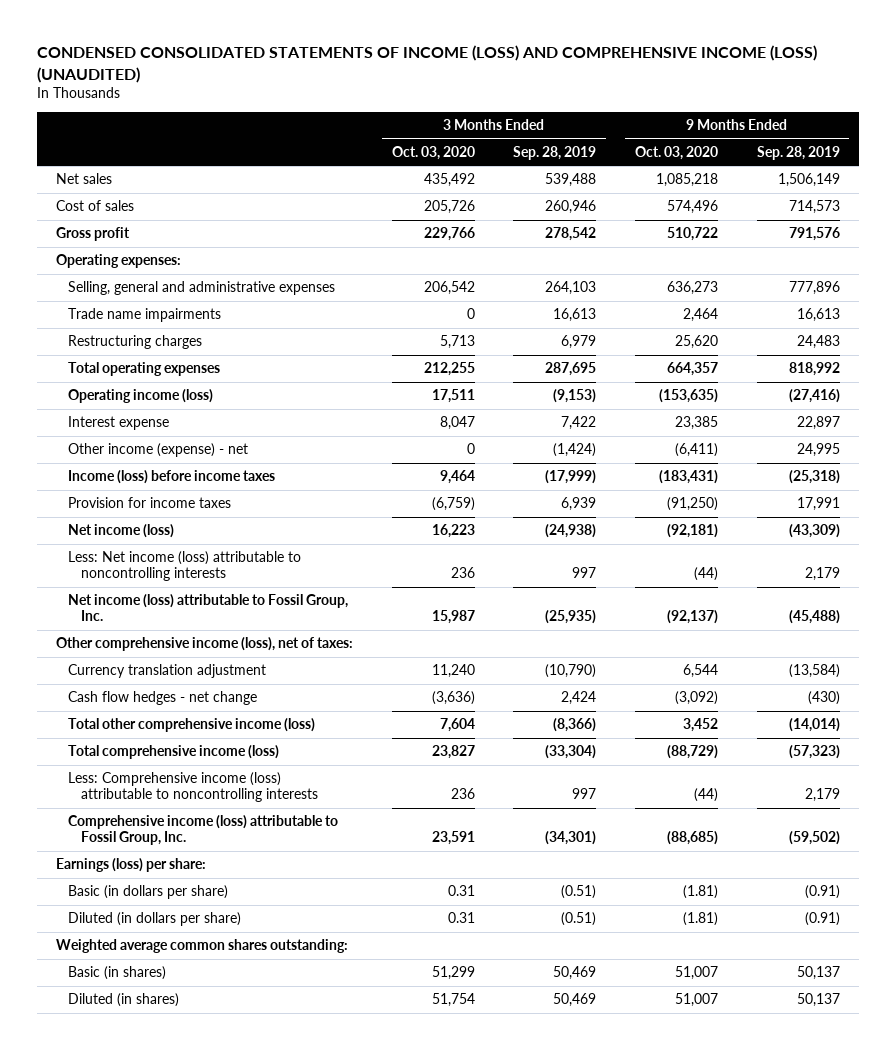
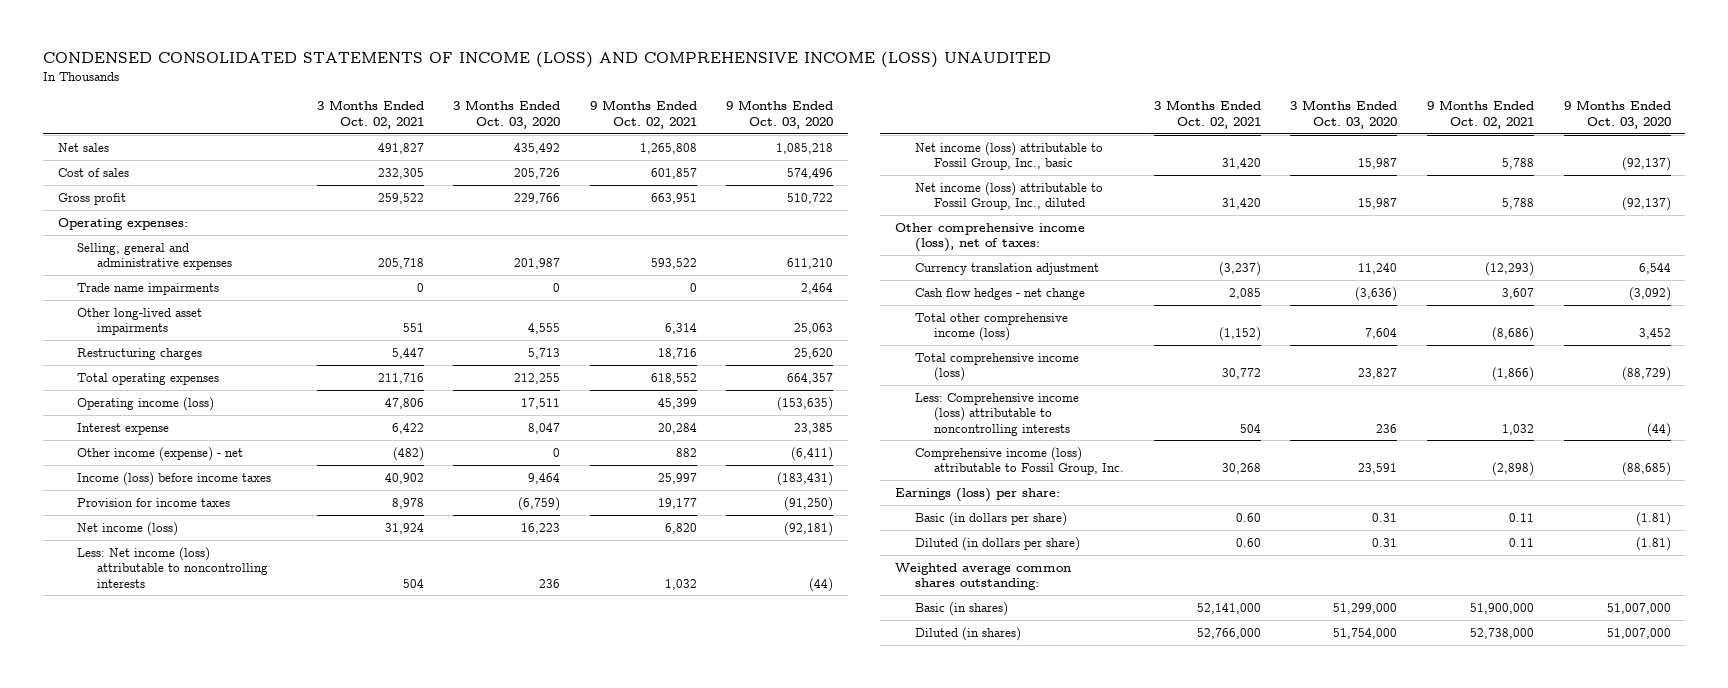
[36,45,817,83] CONDENSED CONSOLIDATED STATEMENTS OF INCOME (LOSS) AND COMPREHENSIVE INCOME (LOSS) (UNAUDITED) -> [42,52,1051,69] CONDENSED CONSOLIDATED STATEMENTS OF INCOME (LOSS) AND COMPREHENSIVE INCOME (LOSS) UNAUDITED
[513,146,597,161] Sep. 28, 2019 -> none
[756,146,840,161] Sep. 28, 2019 -> none
none -> [316,100,424,129] 3 Months Ended Oct. 02, 2021
none -> [589,100,697,129] 9 Months Ended Oct. 02, 2021
[423,281,475,296] 206,542 -> [514,258,561,270] 201,987
[667,281,719,296] 636,273 -> [787,258,834,270] 611,210
none -> [77,307,203,336] Other long-lived asset impairments
[68,594,349,622] Net income (loss) attributable to Fossil Group, Inc. -> [914,141,1103,171] Net income (loss) attributable to Fossil Group, Inc., basic
none -> [914,181,1103,211] Net income (loss) attributable to Fossil Group, Inc., diluted
[431,966,475,981] 51,299 -> [1333,602,1398,614] 51,299,000
[675,966,719,981] 51,007 -> [1606,602,1671,614] 51,007,000
[431,993,475,1008] 51,754 -> [1333,627,1398,639] 51,754,000
[675,993,719,1008] 51,007 -> [1606,627,1671,639] 51,007,000

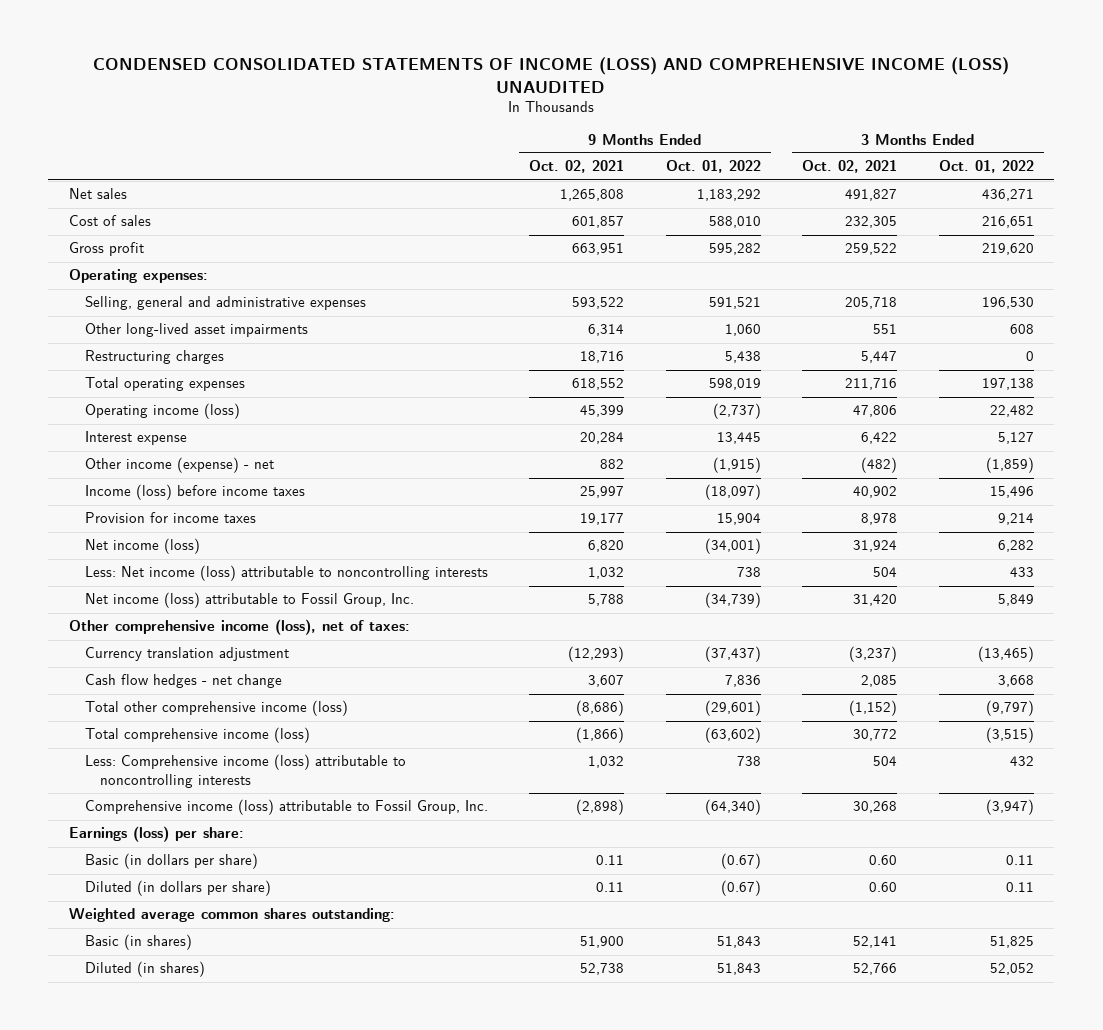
[453,100,561,129] 3 Months Ended Oct. 03, 2020 -> none
[726,100,834,129] 9 Months Ended Oct. 03, 2020 -> none
none -> [665,160,761,174] Oct. 01, 2022
none -> [938,160,1034,174] Oct. 01, 2022
[77,282,220,295] Trade name impairments -> none
[914,181,1103,211] Net income (loss) attributable to Fossil Group, Inc., diluted -> none
[914,141,1103,171] Net income (loss) attributable to Fossil Group, Inc., basic -> [84,592,414,609] Net income (loss) attributable to Fossil Group, Inc.
[1196,602,1261,614] 52,141,000 -> [853,936,898,949] 52,141
[1470,602,1535,614] 51,900,000 -> [580,936,625,949] 51,900
[1196,627,1261,639] 52,766,000 -> [853,963,898,976] 52,766
[1470,627,1535,639] 52,738,000 -> [580,963,625,976] 52,738

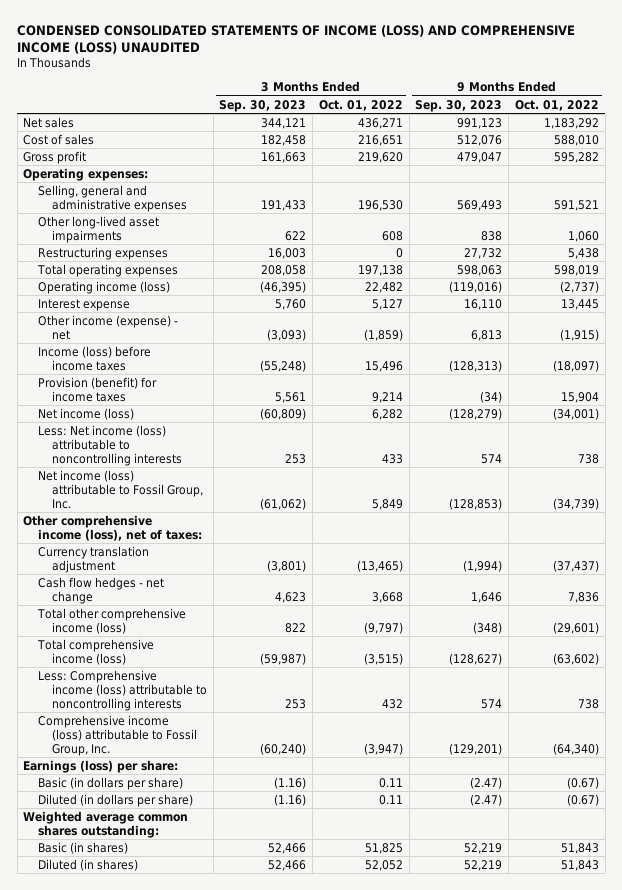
[529,160,625,174] Oct. 02, 2021 -> none
[802,160,898,174] Oct. 02, 2021 -> none
none -> [219,99,307,112] Sep. 30, 2023
none -> [415,99,503,112] Sep. 30, 2023
[84,350,224,365] Restructuring charges -> [37,246,168,260] Restructuring expenses
[84,512,256,524] Provision for income taxes -> [37,376,157,402] Provision (benefit) for income taxes

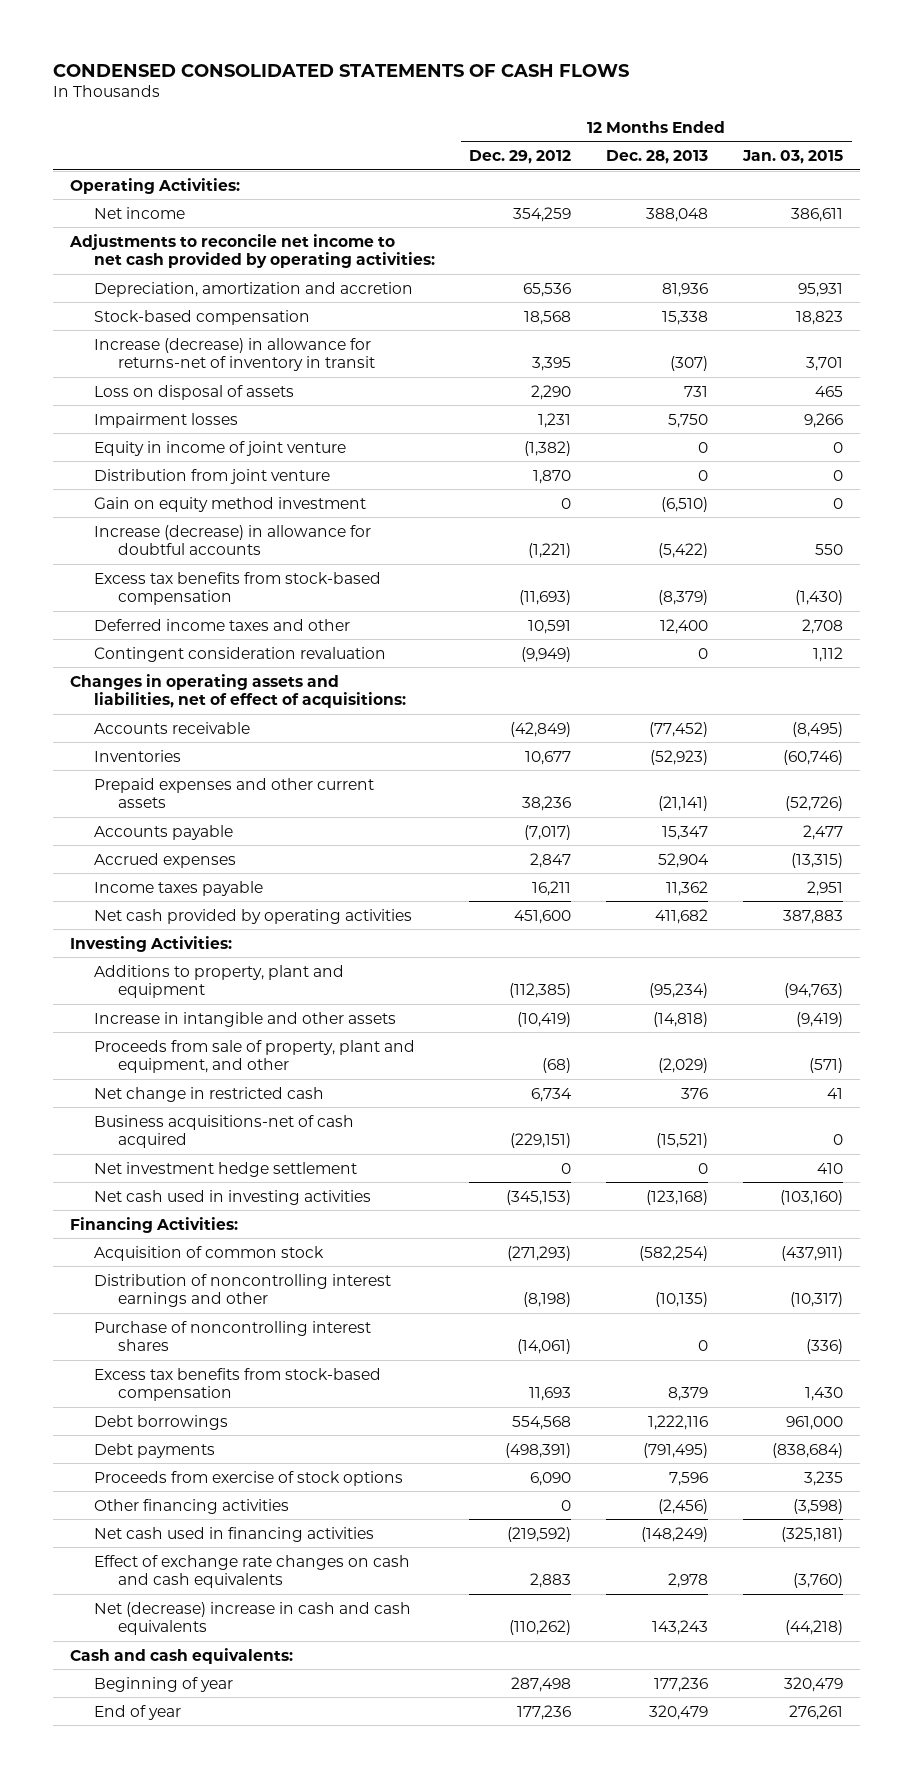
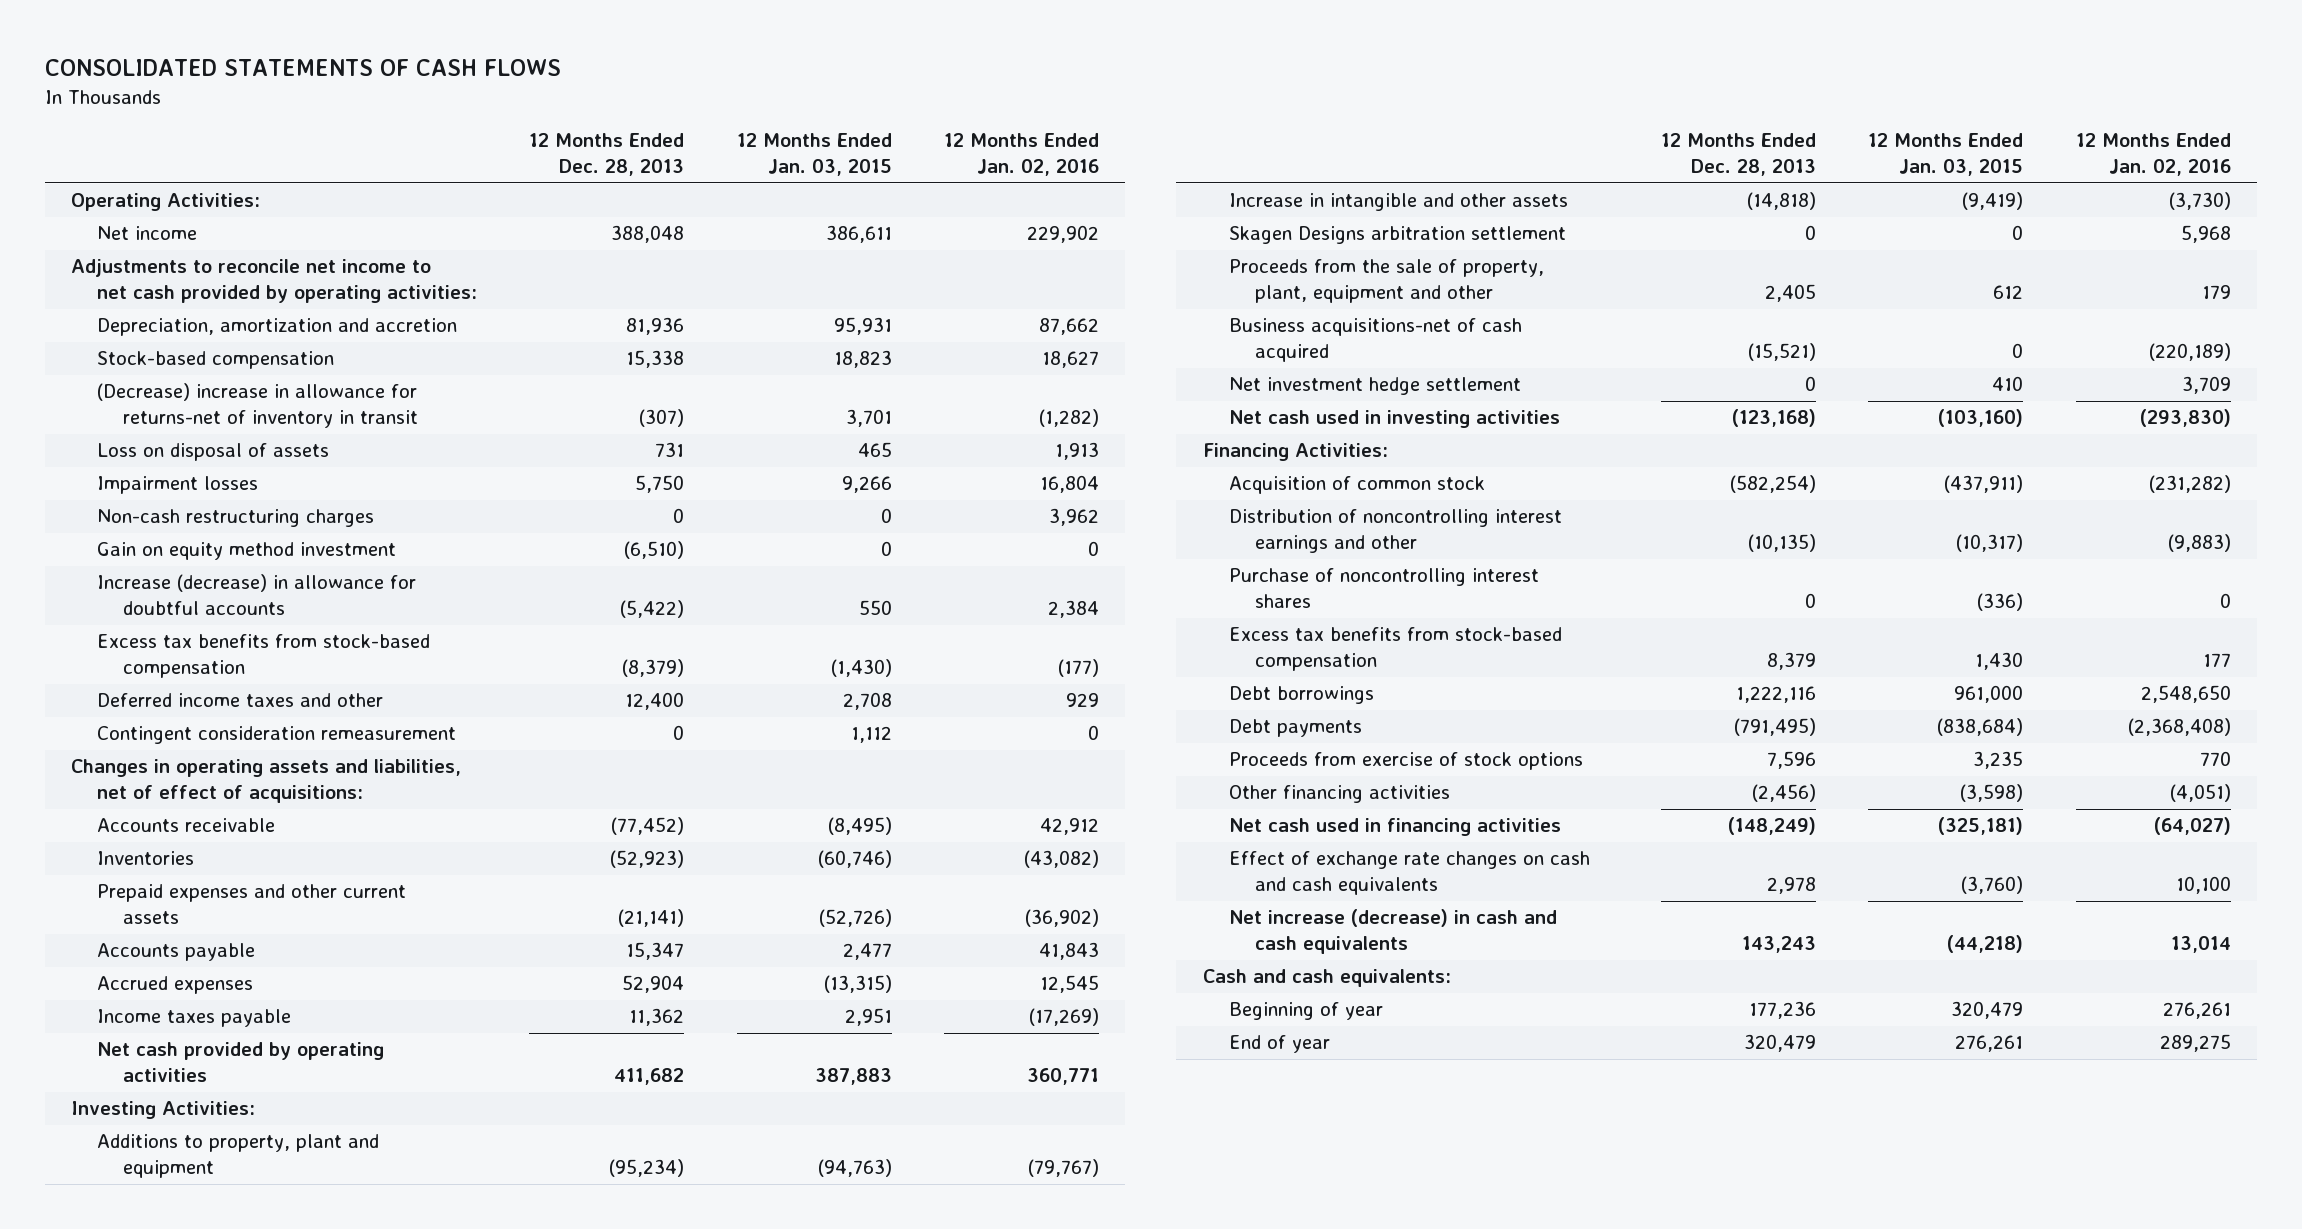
[52,63,629,77] CONDENSED CONSOLIDATED STATEMENTS OF CASH FLOWS -> [44,59,561,77] CONSOLIDATED STATEMENTS OF CASH FLOWS
[469,149,572,164] Dec. 29, 2012 -> none
none -> [944,133,1100,177] 12 Months Ended Jan. 02, 2016
[93,337,375,372] Increase (decrease) in allowance for returns-net of inventory in transit -> [96,383,418,429] (Decrease) increase in allowance for returns-net of inventory in transit
[93,440,346,456] Equity in income of joint venture -> none
[93,468,330,484] Distribution from joint venture -> none
none -> [96,509,374,528] Non-cash restructuring charges
[93,646,386,662] Contingent consideration revaluation -> [96,726,456,745] Contingent consideration remeasurement
[93,1086,324,1102] Net change in restricted cash -> none
none -> [1228,226,1566,245] Skagen Designs arbitration settlement
[93,1039,415,1074] Proceeds from sale of property, plant and equipment, and other -> [1228,259,1544,304] Proceeds from the sale of property, plant, equipment and other
[658,1058,709,1074] (2,029) -> [1765,284,1817,303] 2,405
[808,1058,843,1074] (571) -> [1993,285,2024,300] 612
[93,1601,411,1636] Net (decrease) increase in cash and cash equivalents -> [1228,909,1557,955] Net increase (decrease) in cash and cash equivalents

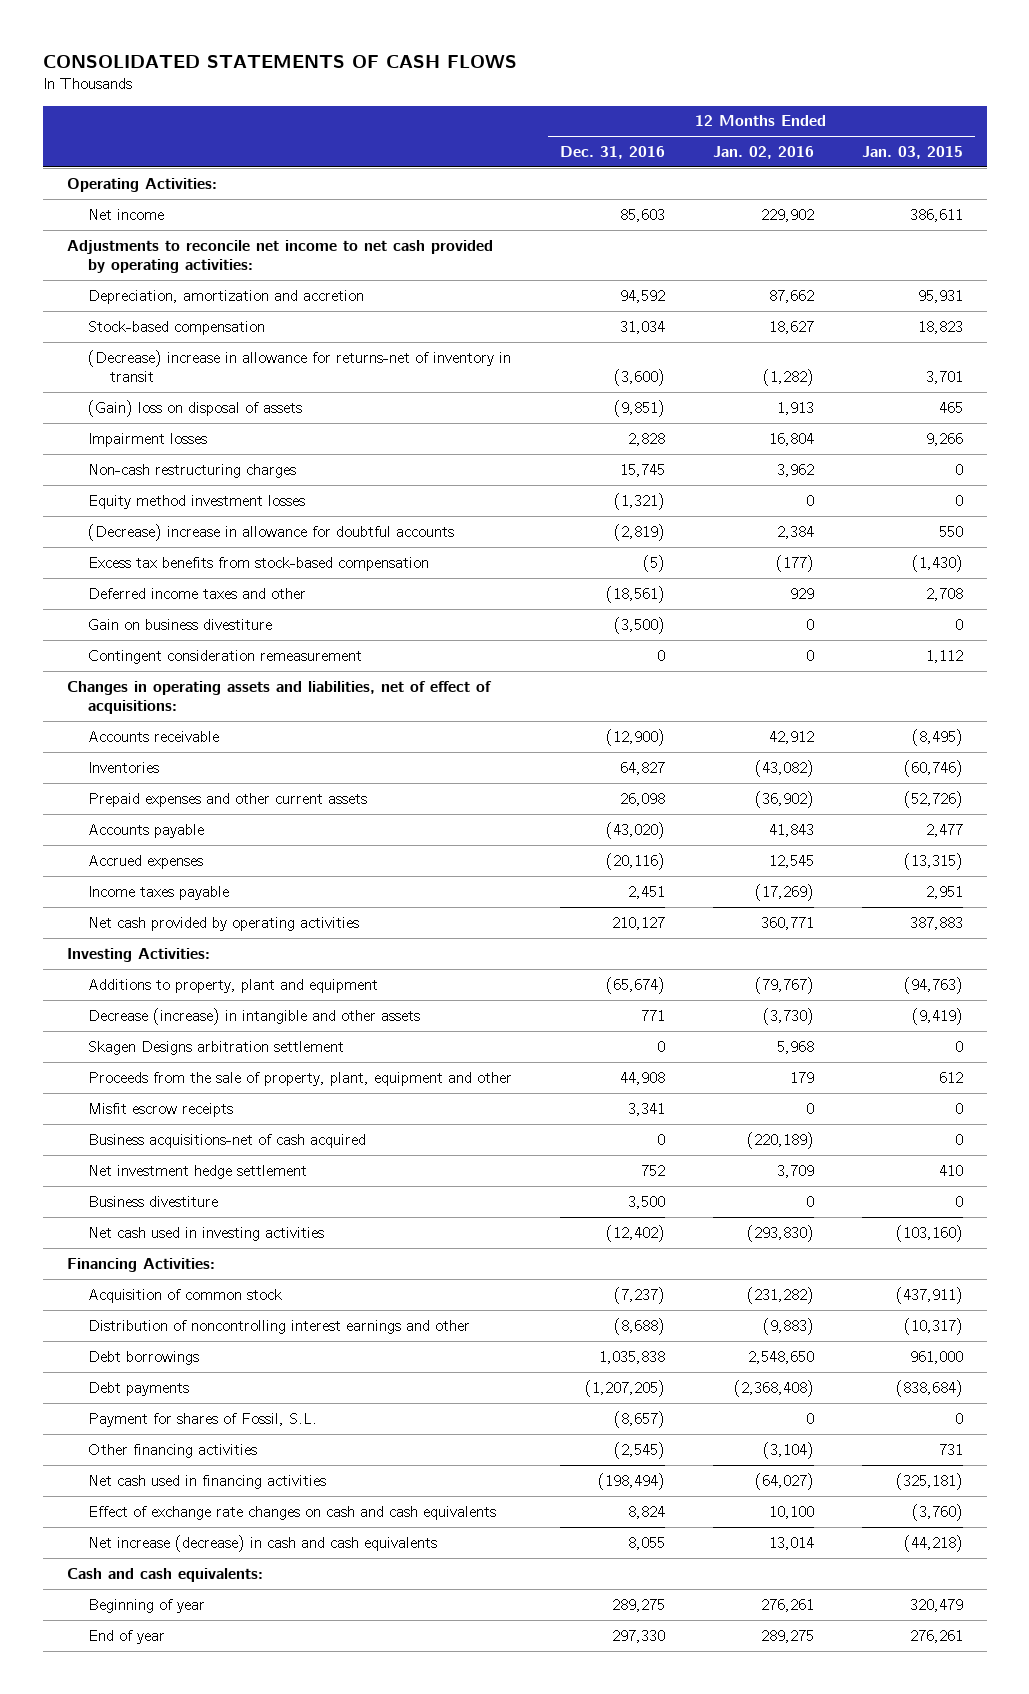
[529,133,685,177] 12 Months Ended Dec. 28, 2013 -> none
none -> [560,146,666,160] Dec. 31, 2016
[96,443,329,462] Loss on disposal of assets -> [88,399,303,417] (Gain) loss on disposal of assets
[96,542,396,561] Gain on equity method investment -> [88,494,306,509] Equity method investment losses
[96,574,416,616] Increase (decrease) in allowance for doubtful accounts -> [88,523,455,541] (Decrease) increase in allowance for doubtful accounts
none -> [88,618,273,630] Gain on business divestiture
[1228,193,1568,212] Increase in intangible and other assets -> [88,1007,421,1025] Decrease (increase) in intangible and other assets
none -> [88,1102,234,1117] Misfit escrow receipts
none -> [88,1195,219,1207] Business divestiture
[1228,568,1539,609] Purchase of noncontrolling interest shares -> none
[1228,627,1562,672] Excess tax benefits from stock-based compensation -> none
[1228,752,1583,771] Proceeds from exercise of stock options -> none
none -> [88,1412,318,1427] Payment for shares of Fossil, S.L.
[1960,784,2024,803] (3,598) -> [938,1443,963,1455] 731
[2169,784,2231,803] (4,051) -> [762,1441,814,1459] (3,104)

